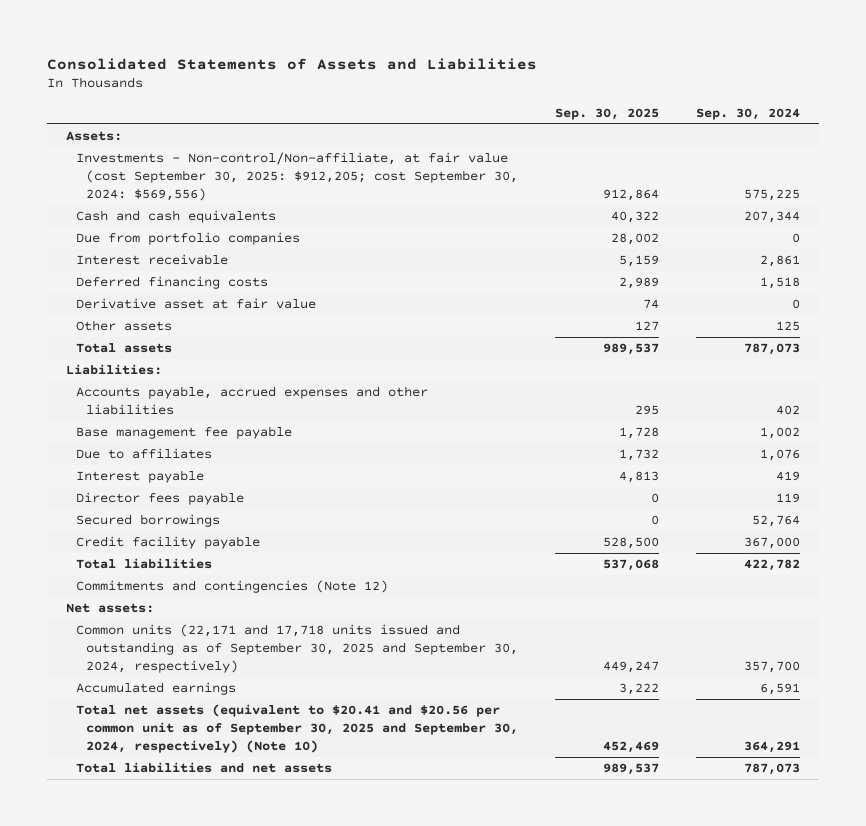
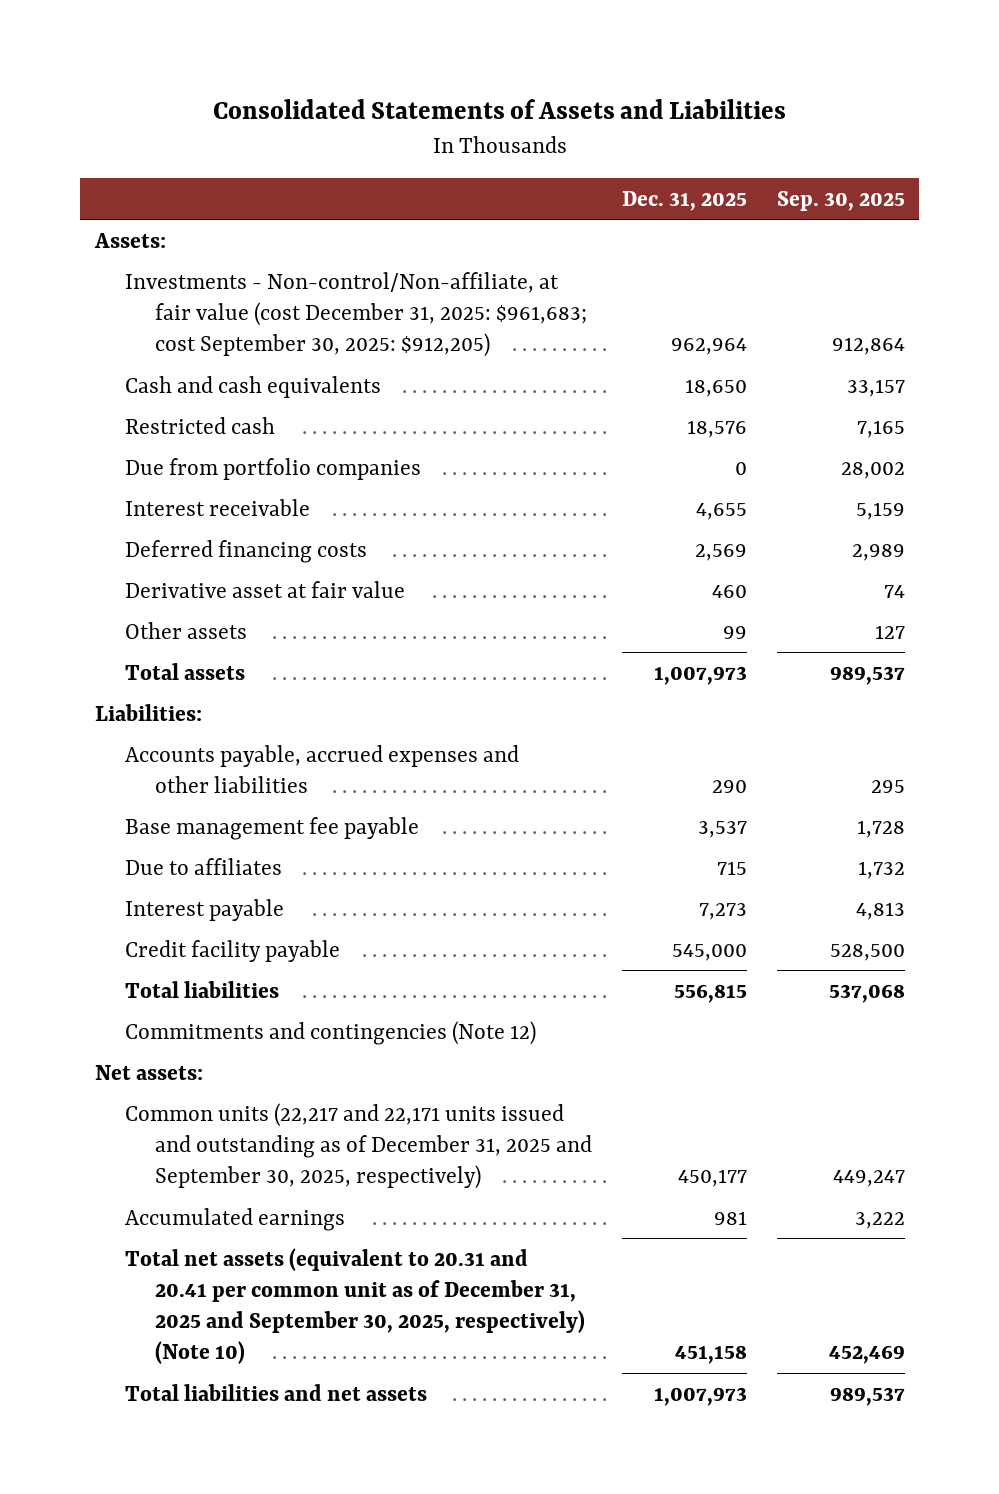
[696,107,801,120] Sep. 30, 2024 -> none
none -> [622,191,748,212] Dec. 31, 2025
[75,152,518,202] Investments - Non-control/Non-affiliate, at fair value (cost September 30, 2025: $912,205; cost September 30, 2024: $569,556) -> [125,271,588,358] Investments - Non-control/Non-affiliate, at fair value (cost December 31, 2025: $961,683; cost September 30, 2025: $912,205)
[610,211,659,224] 40,322 -> [846,378,905,397] 33,157
none -> [125,416,276,434] Restricted cash
[75,492,244,506] Director fees payable -> none
[75,514,220,528] Secured borrowings -> none
[75,624,518,674] Common units (22,171 and 17,718 units issued and outstanding as of September 30, 2025 and September 30, 2024, respectively) -> [125,1102,593,1190] Common units (22,217 and 22,171 units issued and outstanding as of December 31, 2025 and September 30, 2025, respectively)
[75,704,518,754] Total net assets (equivalent to $20.41 and $20.56 per common unit as of September 30, 2025 and September 30, 2024, respectively) (Note 10) -> [125,1247,586,1365] Total net assets (equivalent to 20.31 and 20.41 per common unit as of December 31, 2025 and September 30, 2025, respectively) (Note 10)

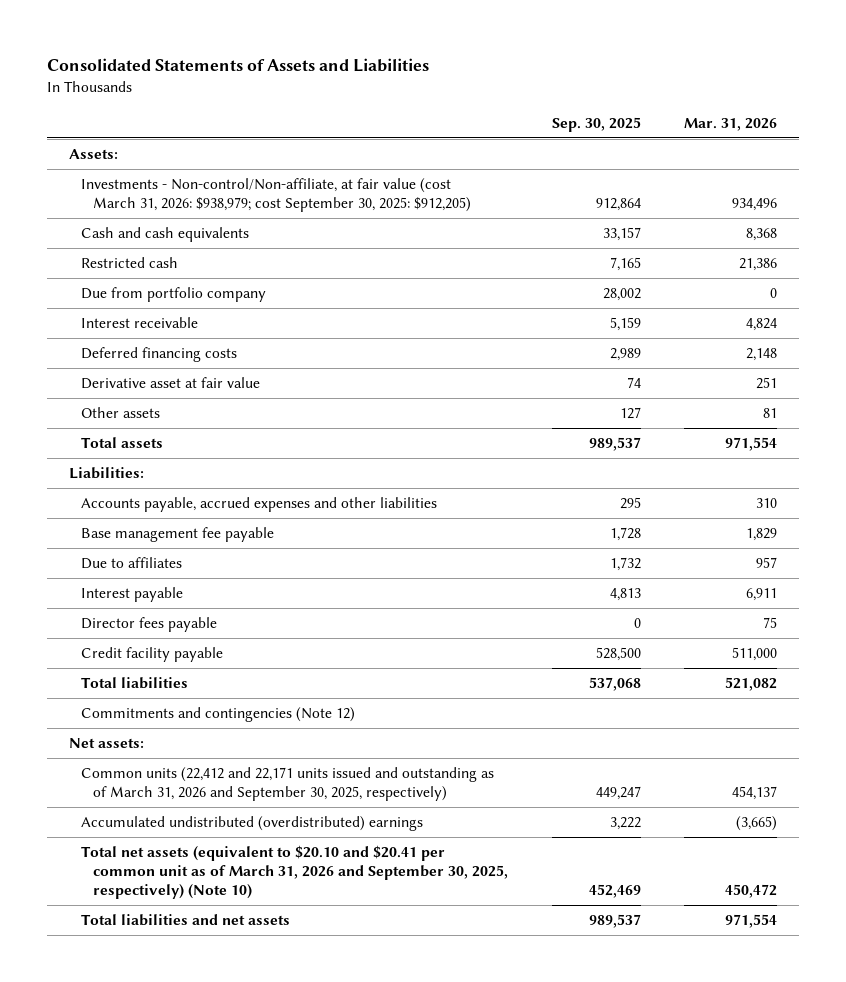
[622,191,748,212] Dec. 31, 2025 -> none
none -> [684,117,778,131] Mar. 31, 2026
[125,271,588,358] Investments - Non-control/Non-affiliate, at fair value (cost December 31, 2025: $961,683; cost September 30, 2025: $912,205) -> [81,178,472,213] Investments - Non-control/Non-affiliate, at fair value (cost March 31, 2026: $938,979; cost September 30, 2025: $912,205)
[125,457,422,480] Due from portfolio companies -> [81,287,267,303] Due from portfolio company
none -> [81,617,218,633] Director fees payable
[125,1102,593,1190] Common units (22,217 and 22,171 units issued and outstanding as of December 31, 2025 and September 30, 2025, respectively) -> [81,767,495,802] Common units (22,412 and 22,171 units issued and outstanding as of March 31, 2026 and September 30, 2025, respectively)
[125,1207,346,1231] Accumulated earnings -> [81,816,424,832] Accumulated undistributed (overdistributed) earnings
[125,1247,586,1365] Total net assets (equivalent to 20.31 and 20.41 per common unit as of December 31, 2025 and September 30, 2025, respectively) (Note 10) -> [81,845,509,899] Total net assets (equivalent to $20.10 and $20.41 per common unit as of March 31, 2026 and September 30, 2025, respectively) (Note 10)

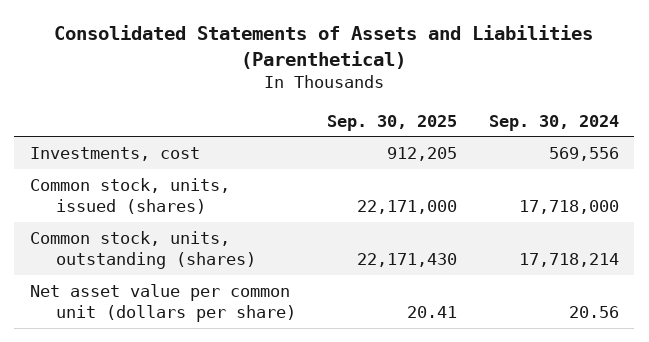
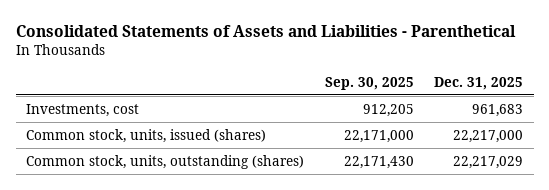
[54,24,594,69] Consolidated Statements of Assets and Liabilities (Parenthetical) -> [15,24,516,37] Consolidated Statements of Assets and Liabilities - Parenthetical
[488,114,619,131] Sep. 30, 2024 -> none
none -> [434,76,524,90] Dec. 31, 2025
[29,283,297,322] Net asset value per common unit (dollars per share) -> none

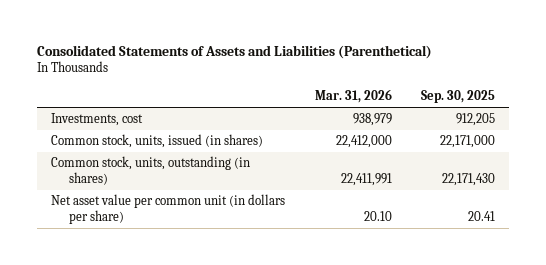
[15,24,516,37] Consolidated Statements of Assets and Liabilities - Parenthetical -> [36,44,432,59] Consolidated Statements of Assets and Liabilities (Parenthetical)
[434,76,524,90] Dec. 31, 2025 -> none
none -> [314,89,392,104] Mar. 31, 2026
[26,128,267,143] Common stock, units, issued (shares) -> [51,134,264,149] Common stock, units, issued (in shares)
[26,154,305,169] Common stock, units, outstanding (shares) -> [51,156,251,185] Common stock, units, outstanding (in shares)
none -> [51,194,286,224] Net asset value per common unit (in dollars per share)

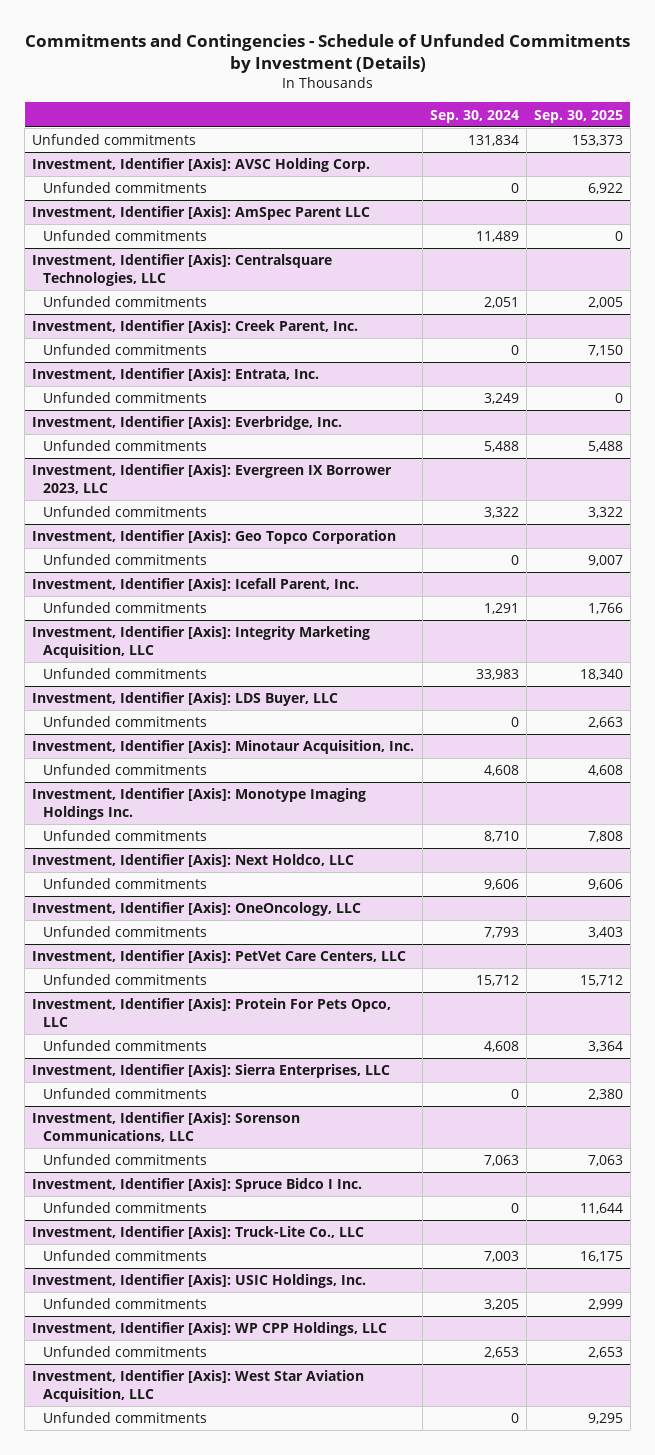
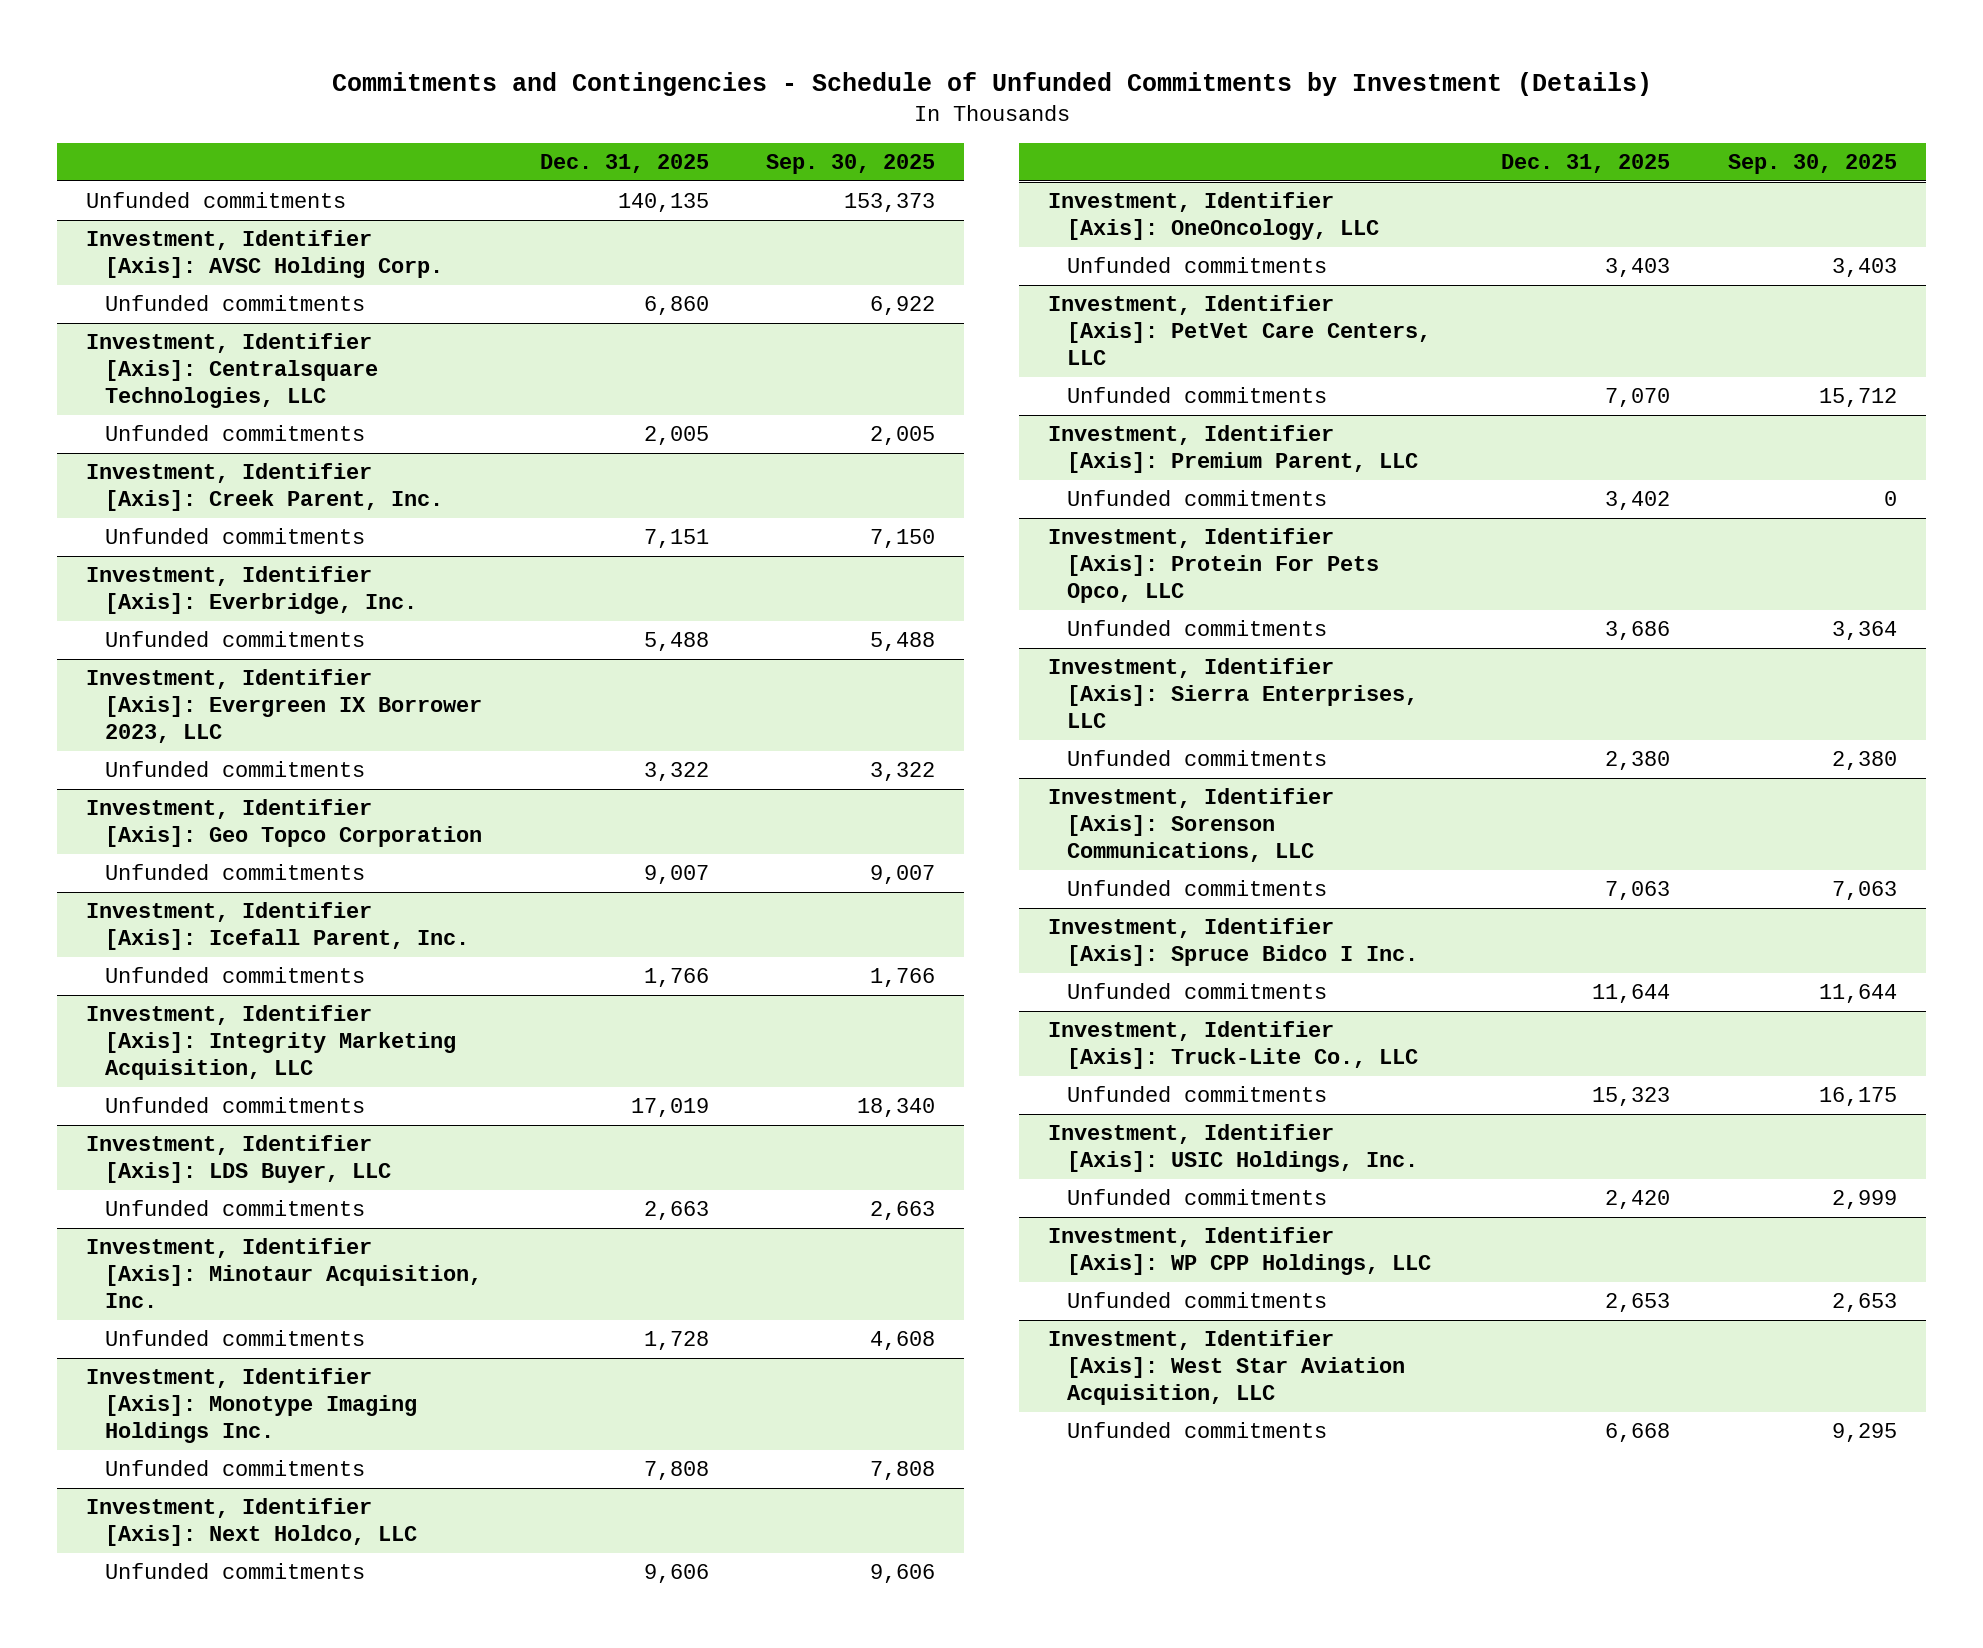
[429,109,519,123] Sep. 30, 2024 -> none
none -> [539,153,709,173] Dec. 31, 2025
[32,206,371,221] Investment, Identifier [Axis]: AmSpec Parent LLC -> none
[42,230,207,242] Unfunded commitments -> none
[32,368,320,382] Investment, Identifier [Axis]: Entrata, Inc. -> none
[42,392,207,404] Unfunded commitments -> none
none -> [1047,425,1418,474] Investment, Identifier [Axis]: Premium Parent, LLC
none -> [1066,490,1327,507] Unfunded commitments

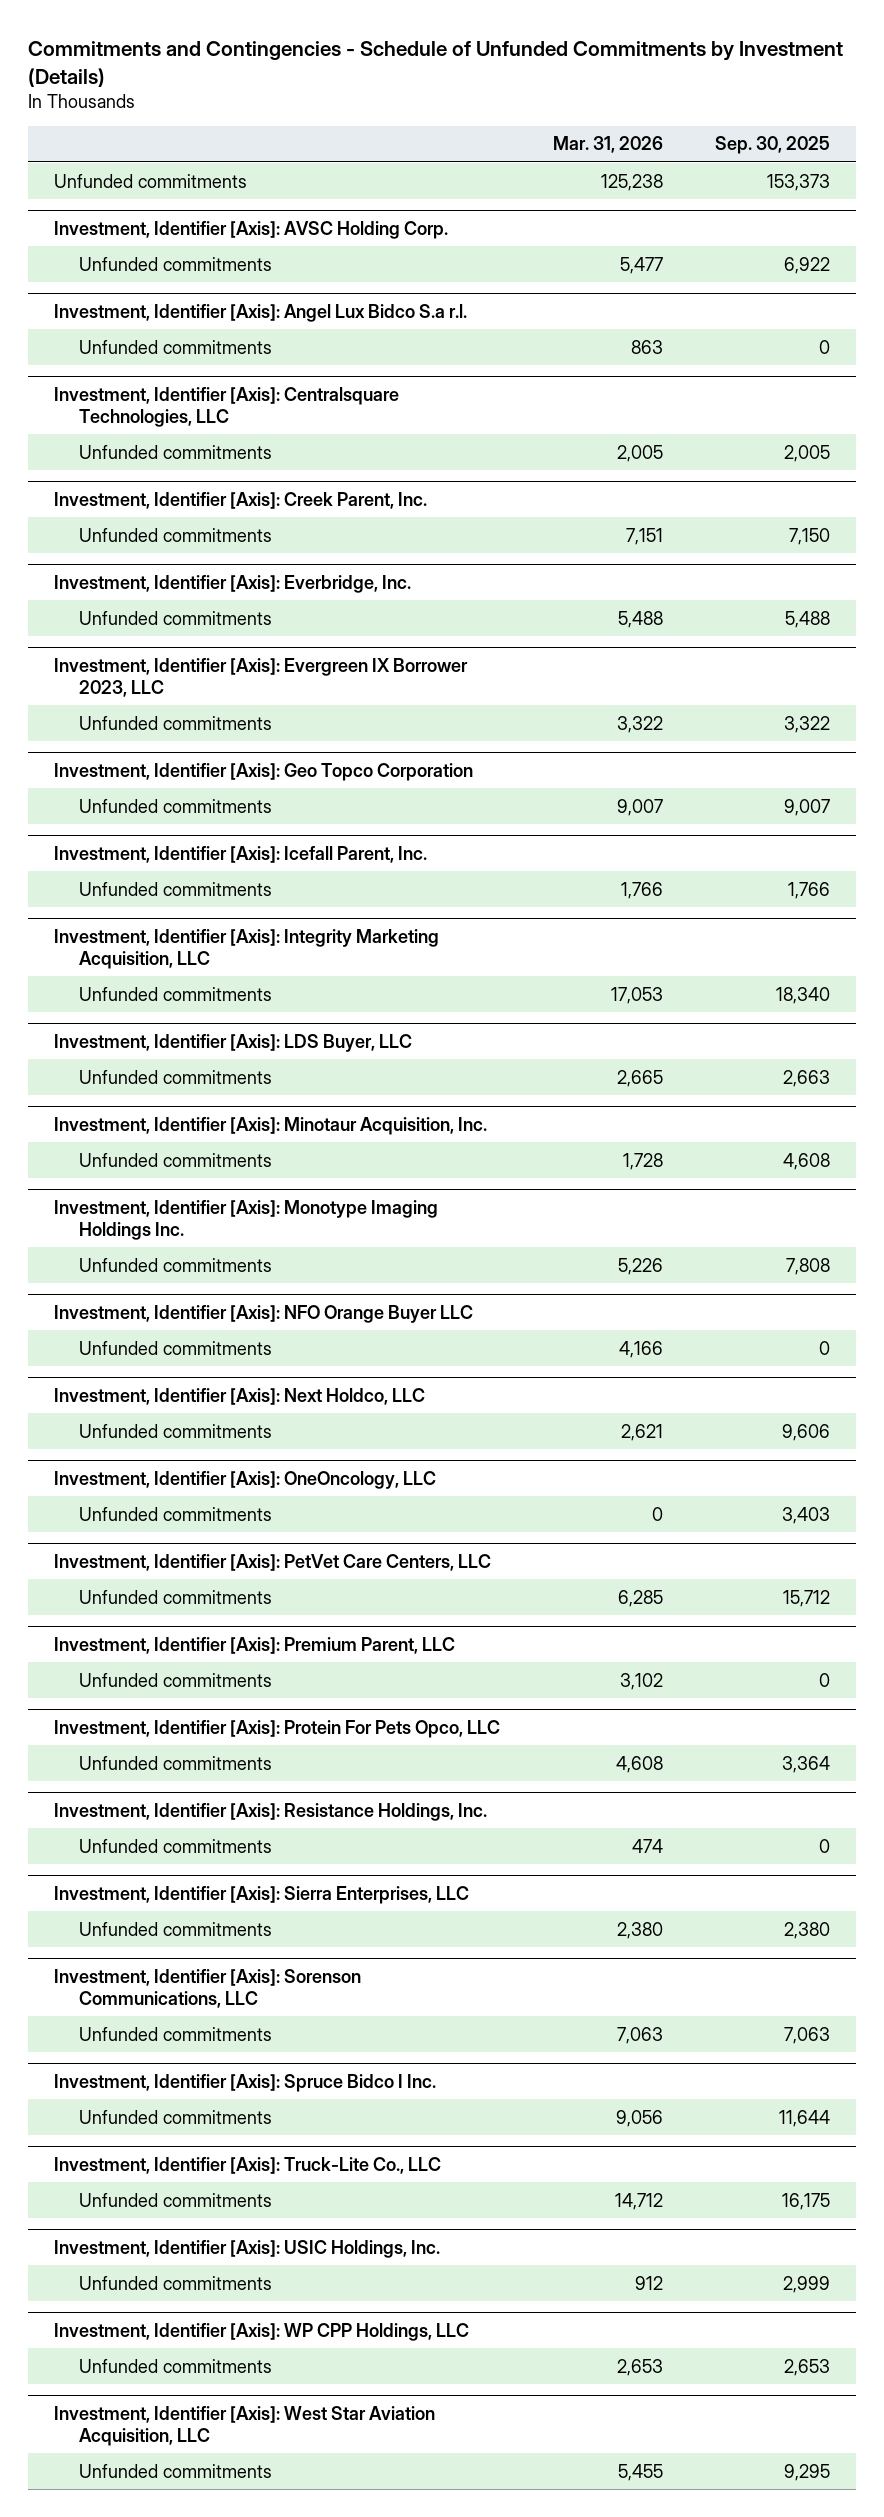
[539,153,709,173] Dec. 31, 2025 -> none
none -> [552,136,663,154] Mar. 31, 2026
none -> [54,303,468,322] Investment, Identifier [Axis]: Angel Lux Bidco S.a r.l.
none -> [78,339,272,354] Unfunded commitments
none -> [54,1304,474,1323] Investment, Identifier [Axis]: NFO Orange Buyer LLC
none -> [78,1340,272,1355] Unfunded commitments
none -> [54,1802,488,1821] Investment, Identifier [Axis]: Resistance Holdings, Inc.
none -> [78,1838,272,1853] Unfunded commitments

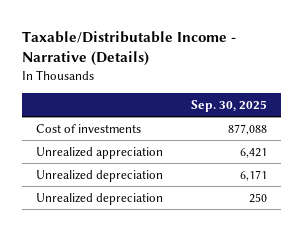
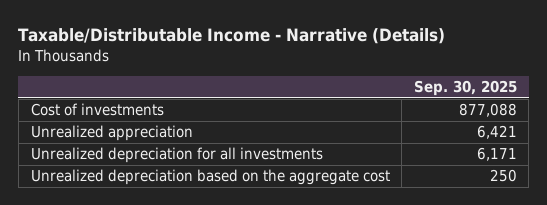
[36,169,164,182] Unrealized depreciation -> [30,147,323,164] Unrealized depreciation for all investments
[36,192,164,205] Unrealized depreciation -> [30,169,390,186] Unrealized depreciation based on the aggregate cost

